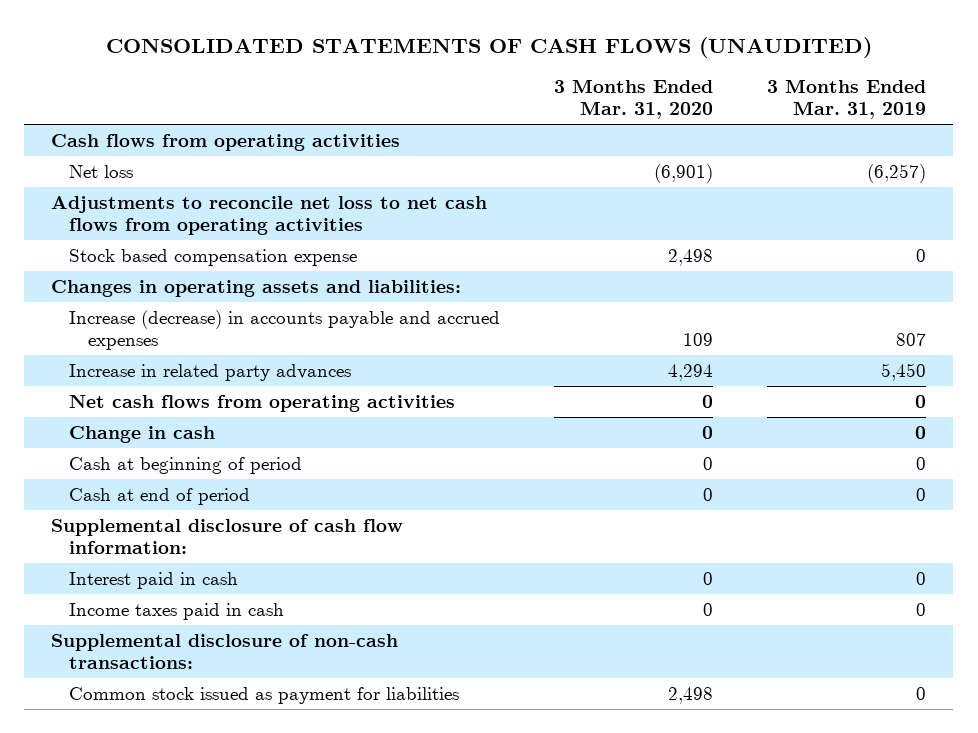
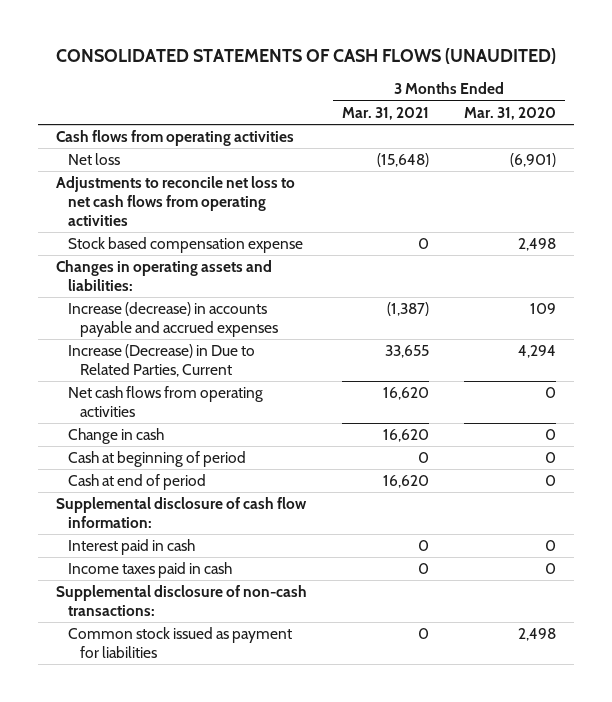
[767,79,927,120] 3 Months Ended Mar. 31, 2019 -> none
none -> [342,106,430,120] Mar. 31, 2021
[69,363,352,381] Increase in related party advances -> [68,344,256,378] Increase (Decrease) in Due to Related Parties, Current

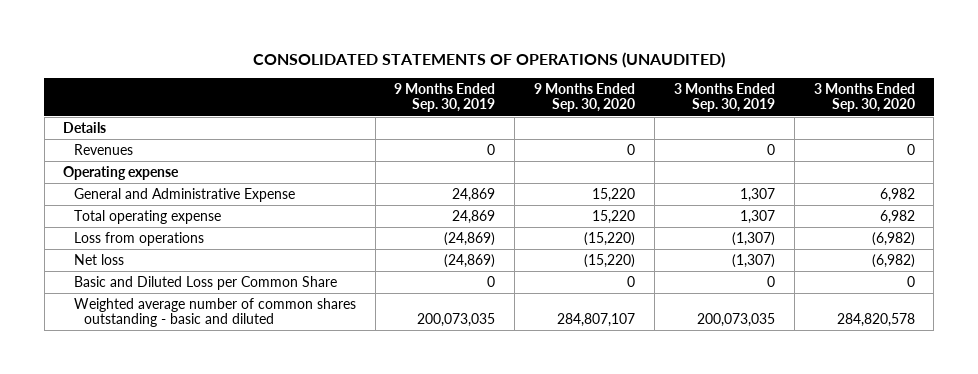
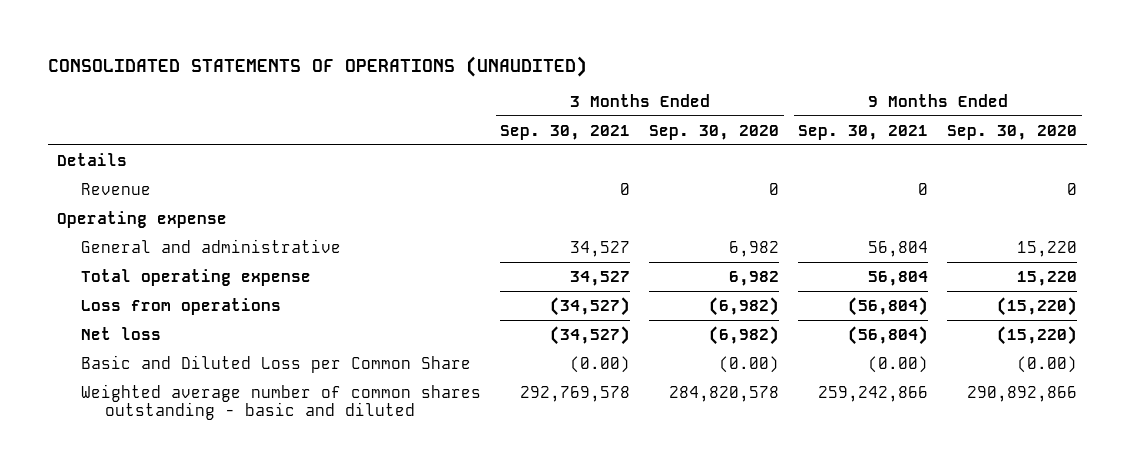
[394,82,496,113] 9 Months Ended Sep. 30, 2019 -> none
[673,82,775,113] 3 Months Ended Sep. 30, 2019 -> none
none -> [500,124,631,140] Sep. 30, 2021
none -> [798,124,929,140] Sep. 30, 2021
[73,143,133,155] Revenues -> [81,182,152,195] Revenue
[73,187,295,202] General and Administrative Expense -> [81,238,342,253] General and administrative
[627,275,636,287] 0 -> [1017,355,1078,373] (0.00)
[906,275,915,287] 0 -> [719,355,780,373] (0.00)
[557,313,636,328] 284,807,107 -> [967,385,1078,402] 290,892,866

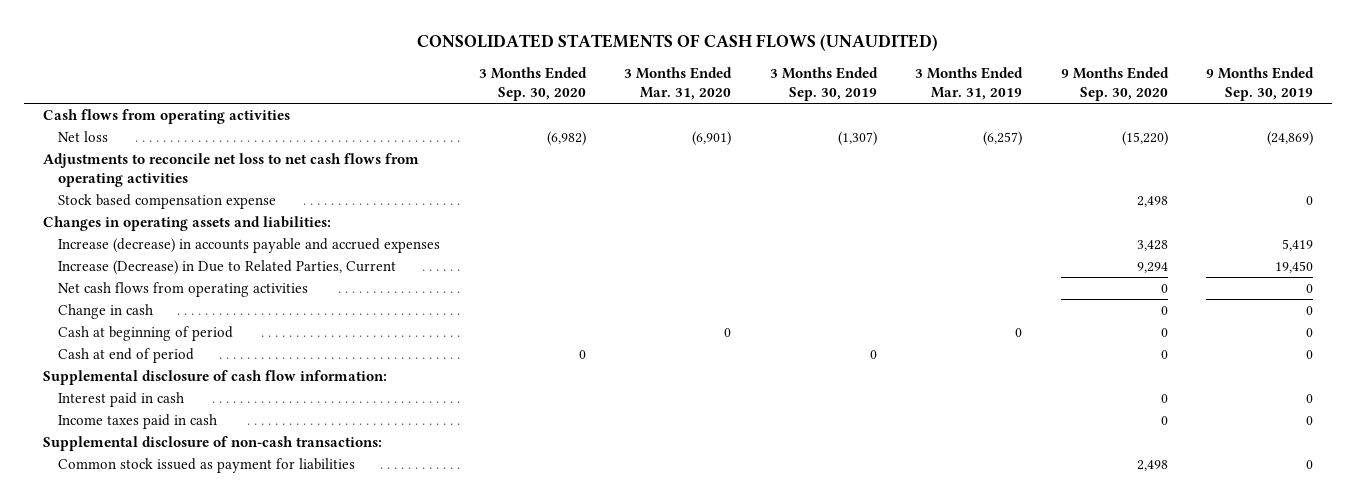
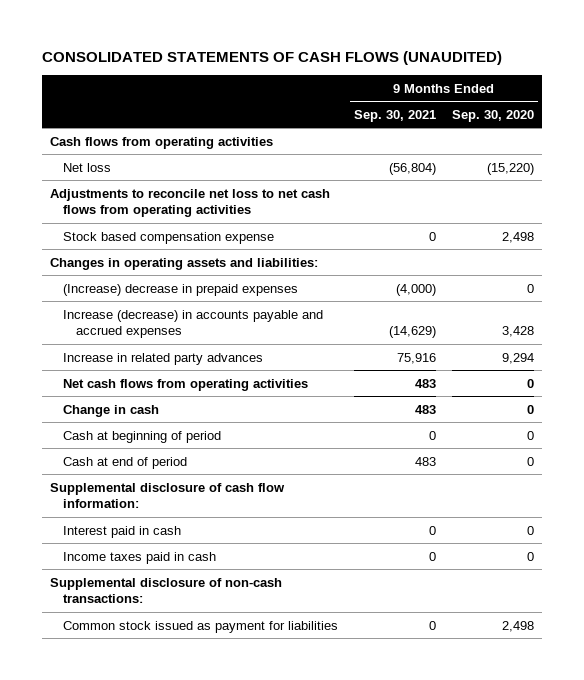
[478,66,587,101] 3 Months Ended Sep. 30, 2020 -> none
[624,66,733,100] 3 Months Ended Mar. 31, 2020 -> none
[769,66,878,101] 3 Months Ended Sep. 30, 2019 -> none
[915,66,1024,100] 3 Months Ended Mar. 31, 2019 -> none
[1206,66,1315,101] 9 Months Ended Sep. 30, 2019 -> none
none -> [353,109,436,122] Sep. 30, 2021
none -> [62,283,298,296] (Increase) decrease in prepaid expenses
[58,260,397,276] Increase (Decrease) in Due to Related Parties, Current -> [62,352,263,365] Increase in related party advances

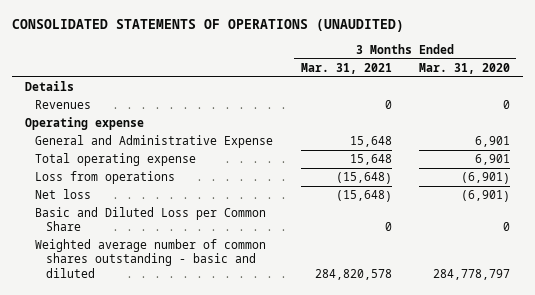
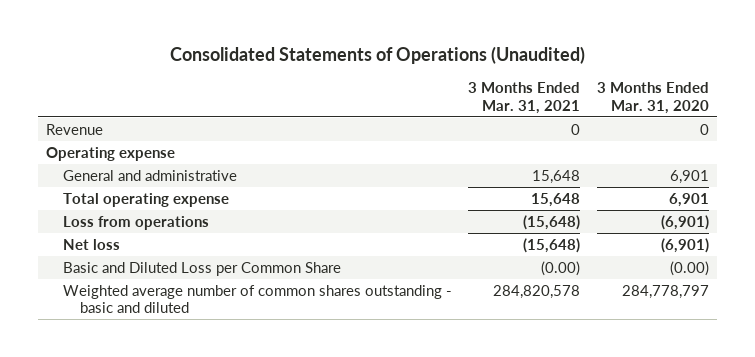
[11,19,404,33] CONSOLIDATED STATEMENTS OF OPERATIONS (UNAUDITED) -> [169,46,585,65] Consolidated Statements of Operations (Unaudited)
[25,81,75,92] Details -> none
[35,100,92,110] Revenues -> [46,123,104,135] Revenue
[35,135,274,149] General and Administrative Expense -> [62,169,237,181] General and administrative
[384,222,392,232] 0 -> [541,260,581,276] (0.00)
[502,222,510,232] 0 -> [670,260,710,276] (0.00)

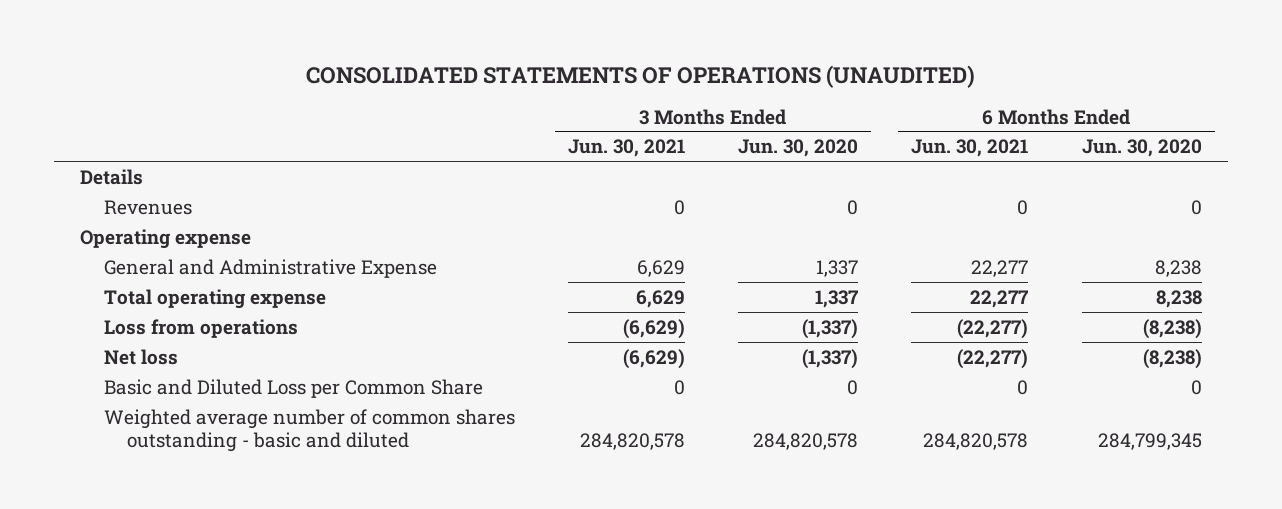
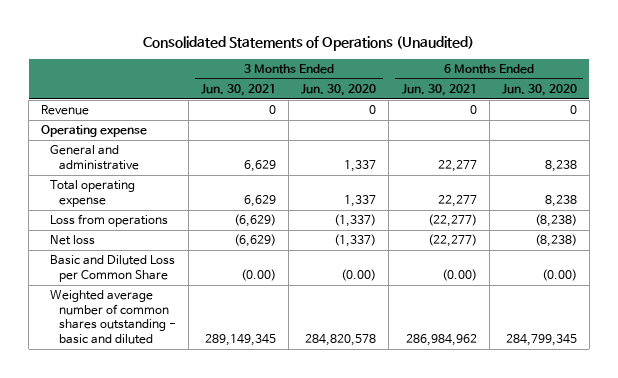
[305,65,975,89] CONSOLIDATED STATEMENTS OF OPERATIONS (UNAUDITED) -> [142,35,474,51] Consolidated Statements of Operations (Unaudited)
[80,168,144,185] Details -> none
[103,199,192,215] Revenues -> [41,105,90,116] Revenue
[103,258,437,278] General and Administrative Expense -> [50,145,140,170] General and administrative
[673,379,685,395] 0 -> [241,268,277,281] (0.00)
[847,379,859,395] 0 -> [341,268,377,281] (0.00)
[1017,379,1029,395] 0 -> [441,268,477,281] (0.00)
[1190,379,1202,395] 0 -> [541,268,577,281] (0.00)
[579,433,685,451] 284,820,578 -> [205,333,277,346] 289,149,345
[923,433,1029,451] 284,820,578 -> [405,333,477,346] 286,984,962

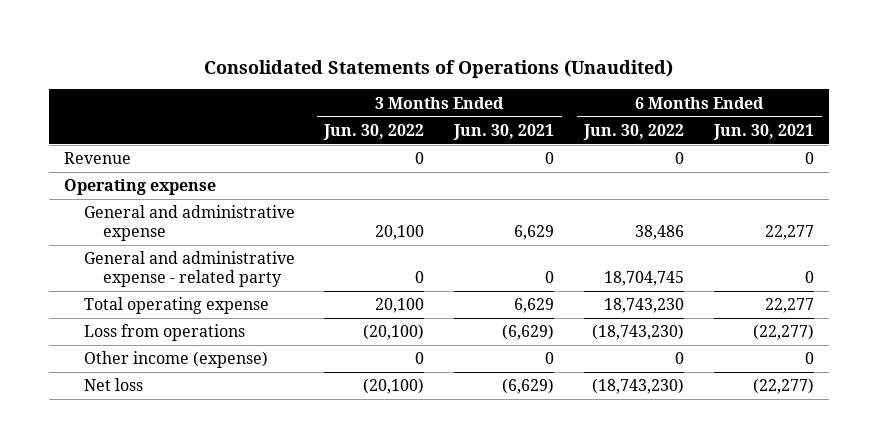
[301,83,377,96] Jun. 30, 2020 -> none
[501,83,577,96] Jun. 30, 2020 -> none
none -> [323,123,425,140] Jun. 30, 2022
none -> [583,123,685,140] Jun. 30, 2022
[50,145,140,170] General and administrative -> [83,205,295,241] General and administrative expense
none -> [83,251,295,287] General and administrative expense - related party
none -> [83,351,268,369] Other income (expense)
[50,255,176,282] Basic and Diluted Loss per Common Share -> none
[50,290,177,344] Weighted average number of common shares outstanding - basic and diluted -> none

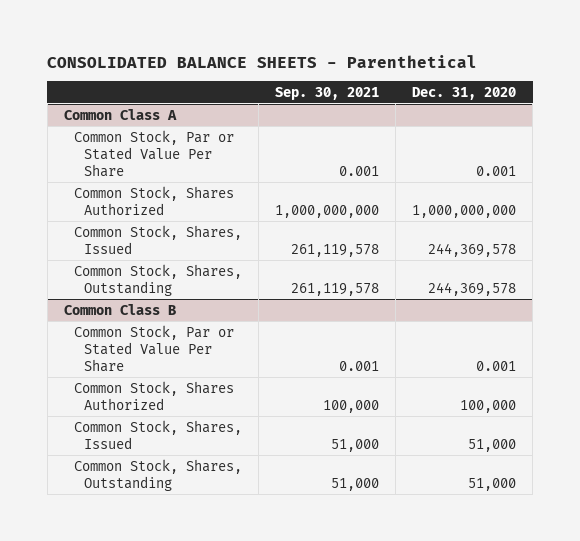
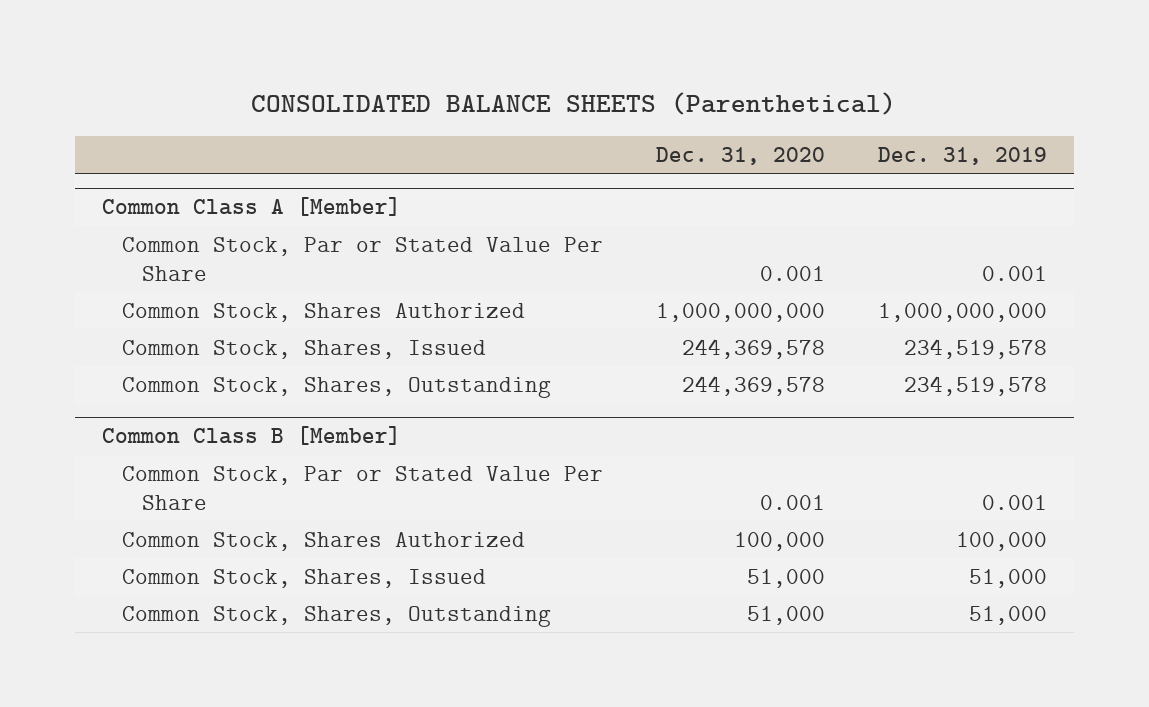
[47,54,478,68] CONSOLIDATED BALANCE SHEETS - Parenthetical -> [251,92,897,116] CONSOLIDATED BALANCE SHEETS (Parenthetical)
[275,86,380,100] Sep. 30, 2021 -> none
none -> [877,146,1047,165] Dec. 31, 2019
[63,108,177,120] Common Class A -> [101,197,401,217] Common Class A [Member]
[63,303,176,315] Common Class B -> [101,426,401,446] Common Class B [Member]

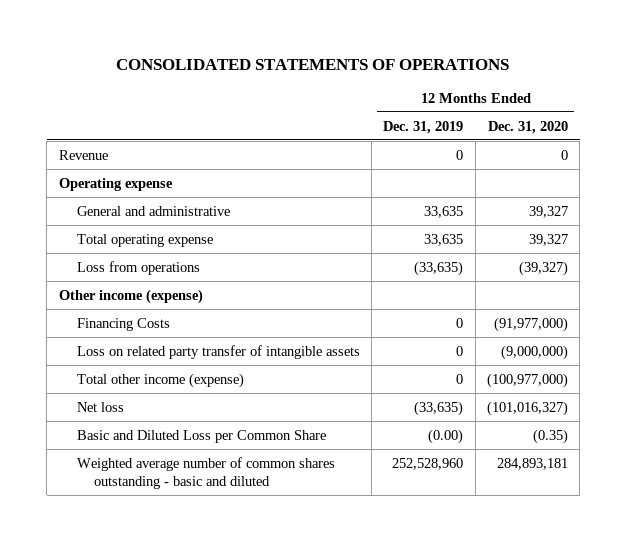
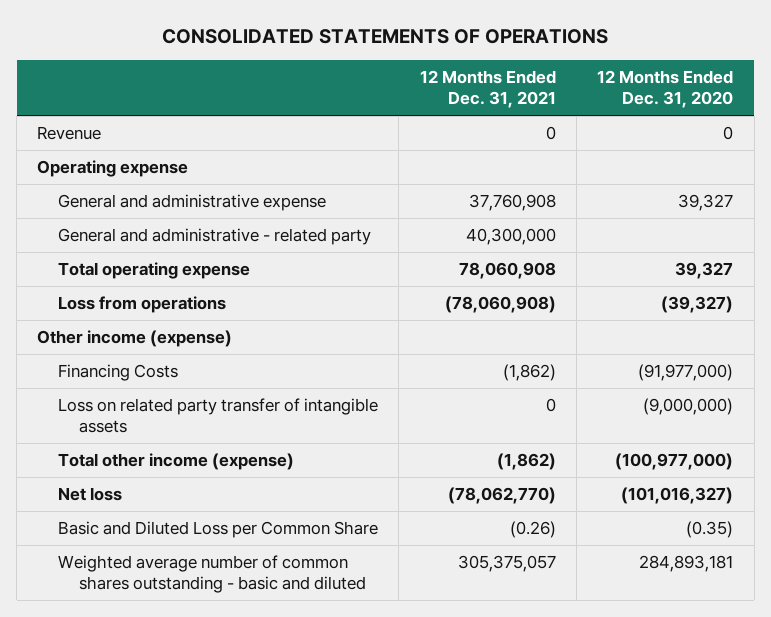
[383,120,464,134] Dec. 31, 2019 -> none
none -> [419,69,556,108] 12 Months Ended Dec. 31, 2021
[76,205,230,216] General and administrative -> [58,194,327,212] General and administrative expense
none -> [58,228,372,246] General and administrative - related party

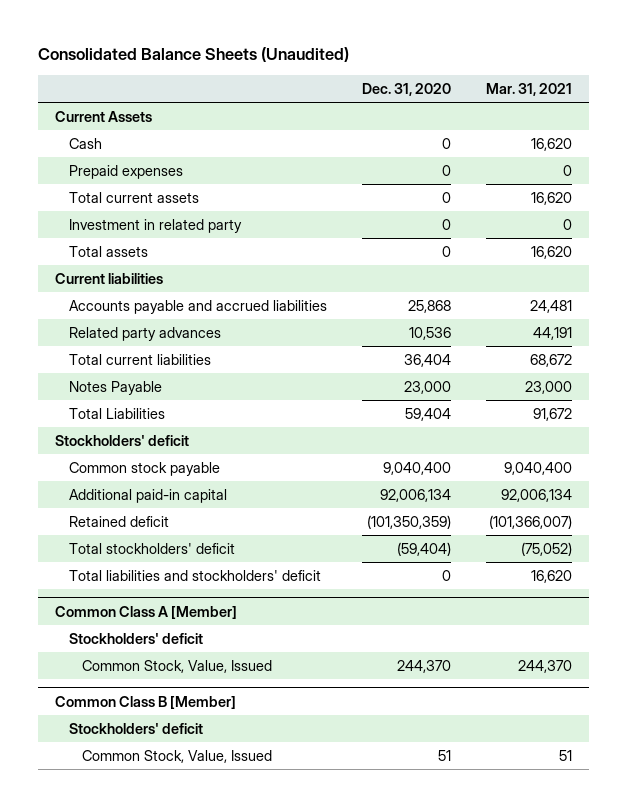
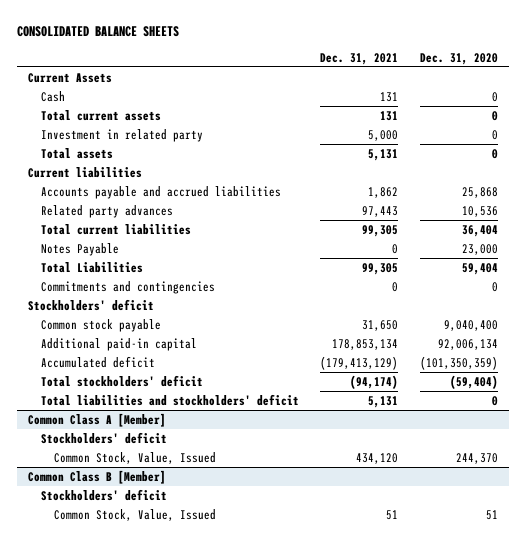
[37,47,349,63] Consolidated Balance Sheets (Unaudited) -> [16,25,179,37] CONSOLIDATED BALANCE SHEETS
[485,82,572,96] Mar. 31, 2021 -> none
none -> [320,52,399,65] Dec. 31, 2021
[68,164,183,179] Prepaid expenses -> none
none -> [40,280,215,294] Commitments and contingencies
[68,515,169,527] Retained deficit -> [40,355,155,368] Accumulated deficit

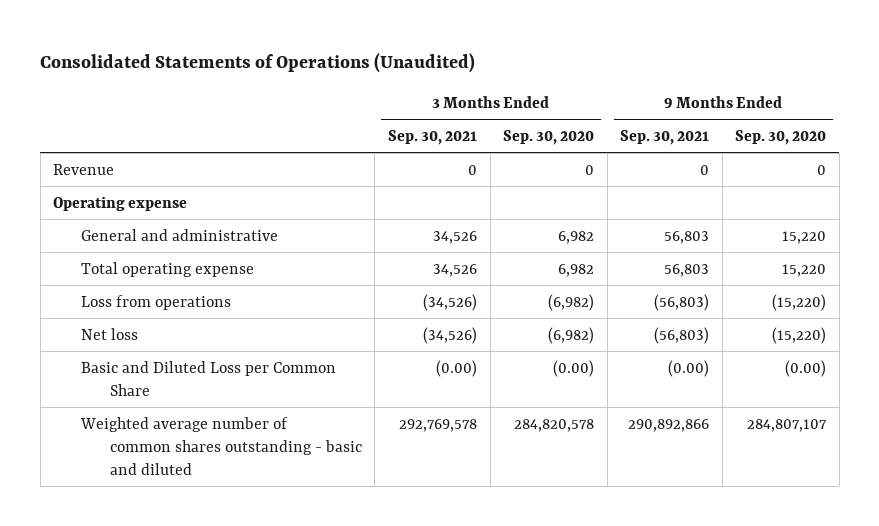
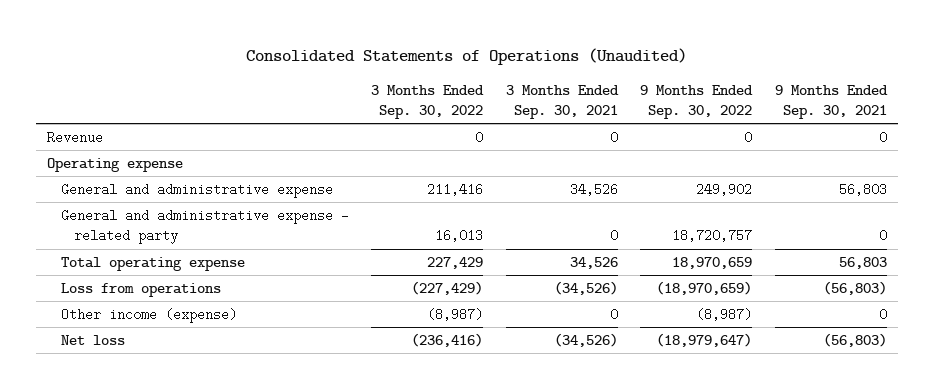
[503,130,595,146] Sep. 30, 2020 -> none
[735,130,827,146] Sep. 30, 2020 -> none
none -> [371,84,485,120] 3 Months Ended Sep. 30, 2022
none -> [640,84,754,120] 9 Months Ended Sep. 30, 2022
[81,228,279,241] General and administrative -> [60,182,333,198] General and administrative expense
none -> [60,208,349,245] General and administrative expense - related party
none -> [60,307,237,323] Other income (expense)
[81,360,337,396] Basic and Diluted Loss per Common Share -> none
[80,416,362,476] Weighted average number of common shares outstanding - basic and diluted -> none

